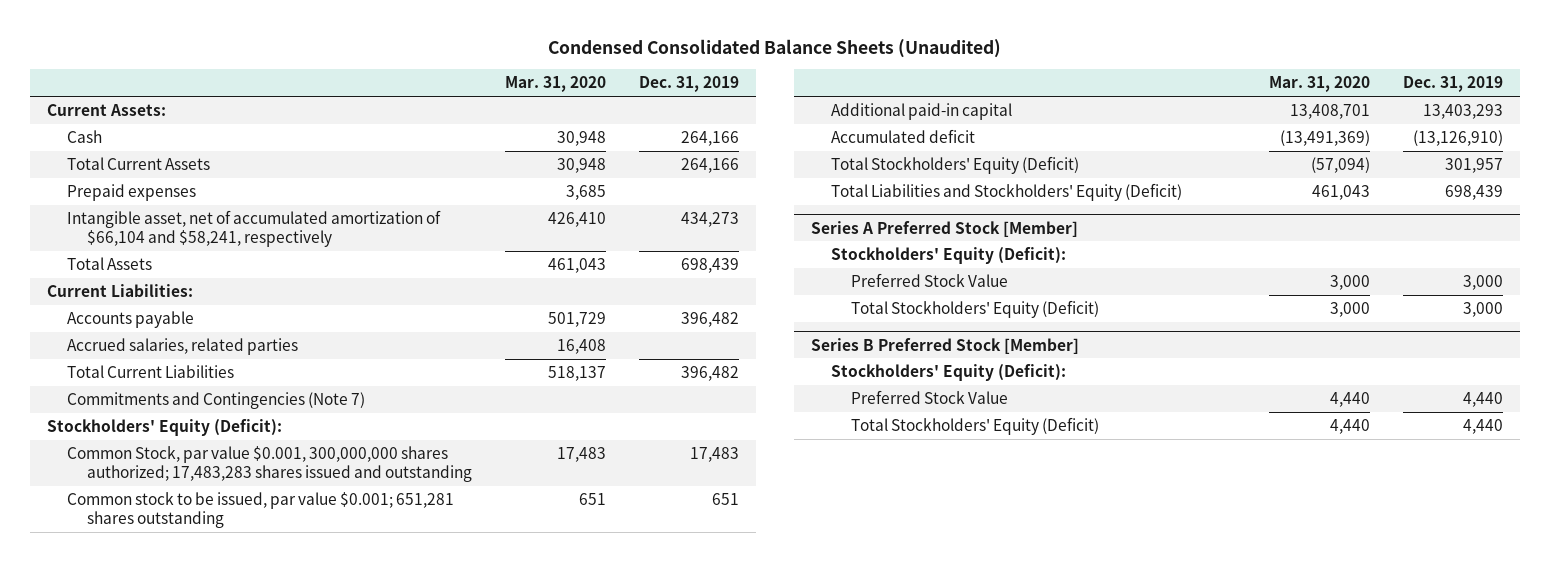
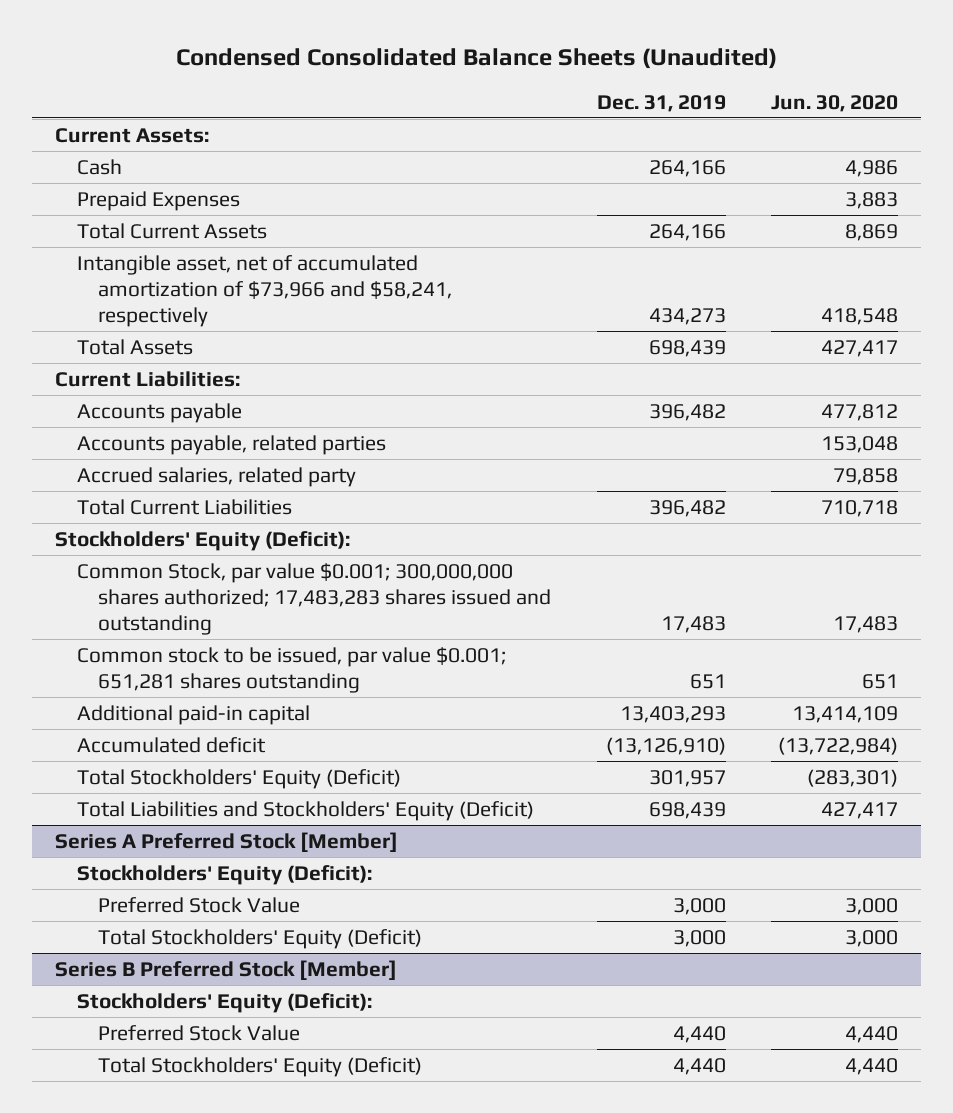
[505,76,607,93] Mar. 31, 2020 -> none
none -> [771,94,899,112] Jun. 30, 2020
none -> [76,190,240,211] Prepaid Expenses
[66,184,196,202] Prepaid expenses -> none
[66,210,441,248] Intangible asset, net of accumulated amortization of $66,104 and $58,241, respectively -> [76,254,453,327] Intangible asset, net of accumulated amortization of $73,966 and $58,241, respectively
none -> [76,434,386,455] Accounts payable, related parties
[66,338,298,356] Accrued salaries, related parties -> [76,466,356,487] Accrued salaries, related party
[66,392,365,410] Commitments and Contingencies (Note 7) -> none
[66,446,472,483] Common Stock, par value $0.001, 300,000,000 shares authorized; 17,483,283 shares issued and outstanding -> [76,562,552,635] Common Stock, par value $0.001; 300,000,000 shares authorized; 17,483,283 shares issued and outstanding

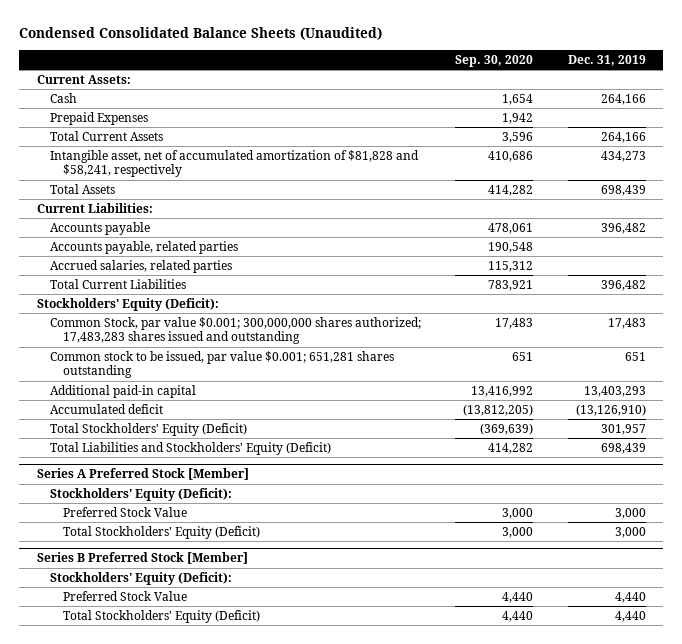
[771,94,899,112] Jun. 30, 2020 -> none
none -> [455,54,534,67] Sep. 30, 2020
[76,254,453,327] Intangible asset, net of accumulated amortization of $73,966 and $58,241, respectively -> [49,149,419,178] Intangible asset, net of accumulated amortization of $81,828 and $58,241, respectively
[76,466,356,487] Accrued salaries, related party -> [49,259,232,273] Accrued salaries, related parties

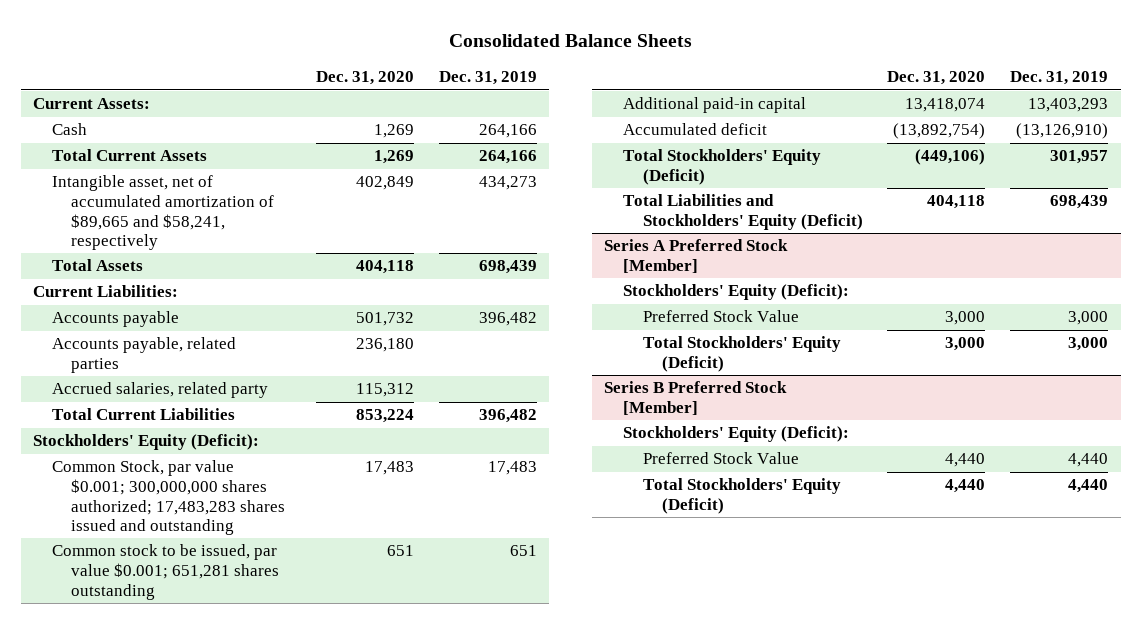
[19,26,383,40] Condensed Consolidated Balance Sheets (Unaudited) -> [448,34,692,48] Consolidated Balance Sheets
[455,54,534,67] Sep. 30, 2020 -> none
none -> [316,71,415,86] Dec. 31, 2020
[49,111,148,125] Prepaid Expenses -> none
[49,149,419,178] Intangible asset, net of accumulated amortization of $81,828 and $58,241, respectively -> [52,175,275,251] Intangible asset, net of accumulated amortization of $89,665 and $58,241, respectively
[49,259,232,273] Accrued salaries, related parties -> [52,382,269,399] Accrued salaries, related party

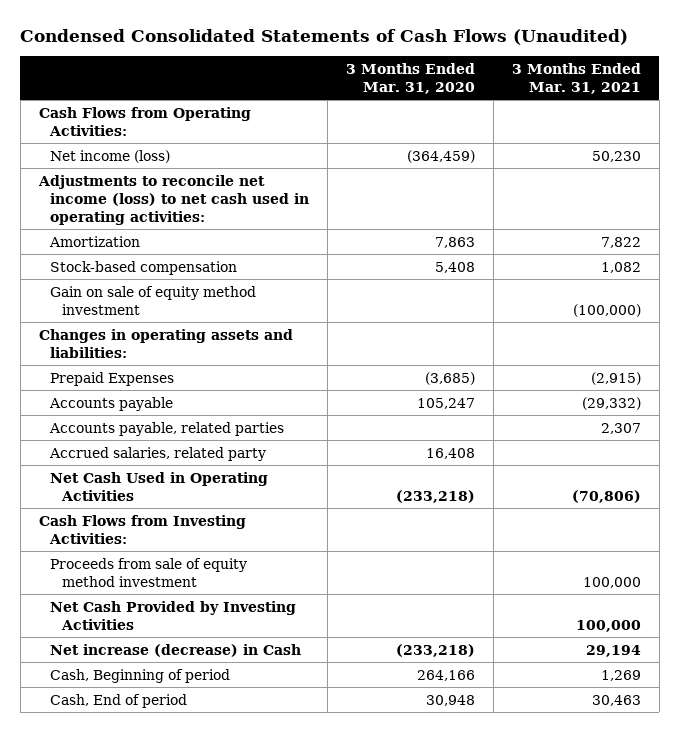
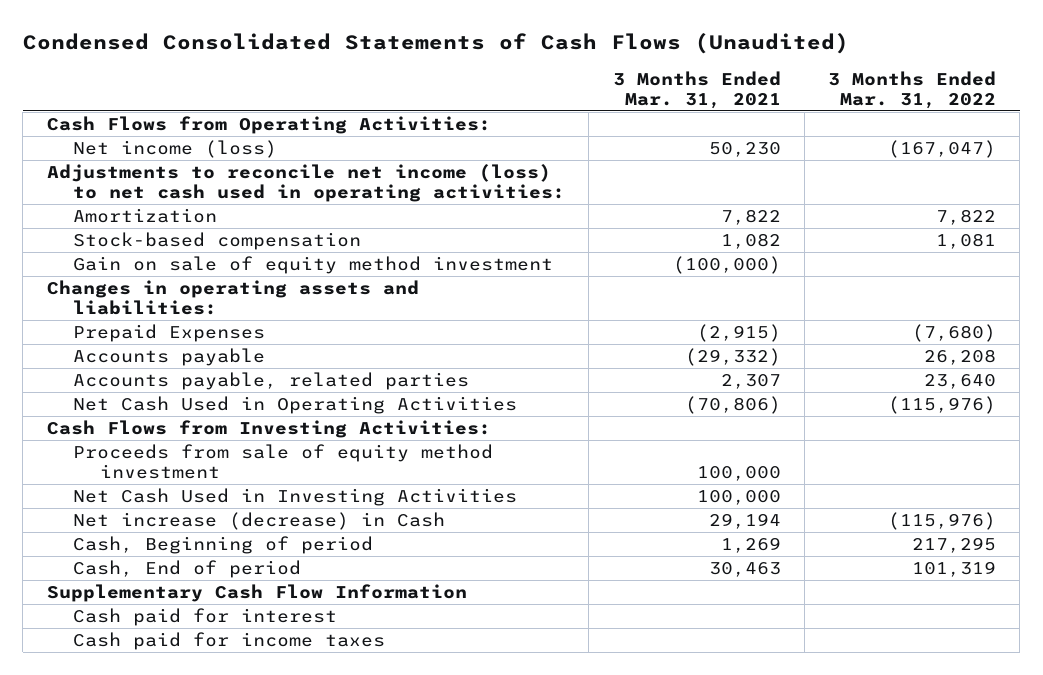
[346,62,476,95] 3 Months Ended Mar. 31, 2020 -> none
none -> [828,70,997,109] 3 Months Ended Mar. 31, 2022
[49,446,267,461] Accrued salaries, related party -> none
[50,600,297,630] Net Cash Provided by Investing Activities -> [73,488,518,507] Net Cash Used in Investing Activities
none -> [46,584,467,603] Supplementary Cash Flow Information
none -> [73,608,338,627] Cash paid for interest
none -> [73,632,386,651] Cash paid for income taxes

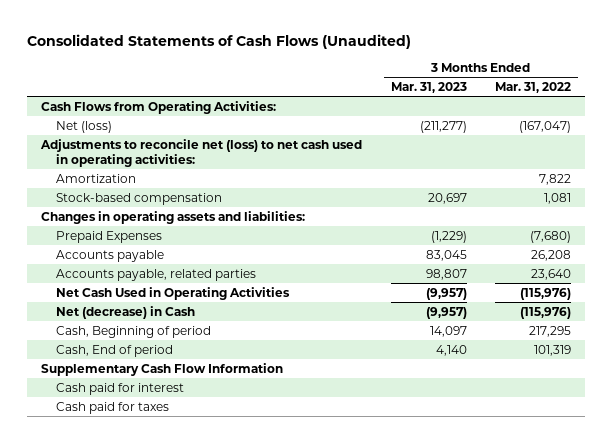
[22,33,849,55] Condensed Consolidated Statements of Cash Flows (Unaudited) -> [27,34,412,50] Consolidated Statements of Cash Flows (Unaudited)
[612,70,781,109] 3 Months Ended Mar. 31, 2021 -> none
none -> [390,81,467,93] Mar. 31, 2023
[73,140,278,159] Net income (loss) -> [56,120,113,133] Net (loss)
[46,164,566,202] Adjustments to reconcile net income (loss) to net cash used in operating activities: -> [40,138,363,167] Adjustments to reconcile net (loss) to net cash used in operating activities:
[73,256,554,275] Gain on sale of equity method investment -> none
[46,420,491,439] Cash Flows from Investing Activities: -> none
[73,444,494,479] Proceeds from sale of equity method investment -> none
[73,488,518,507] Net Cash Used in Investing Activities -> none
[73,512,446,531] Net increase (decrease) in Cash -> [56,305,196,319] Net (decrease) in Cash
[73,632,386,651] Cash paid for income taxes -> [56,401,170,414] Cash paid for taxes

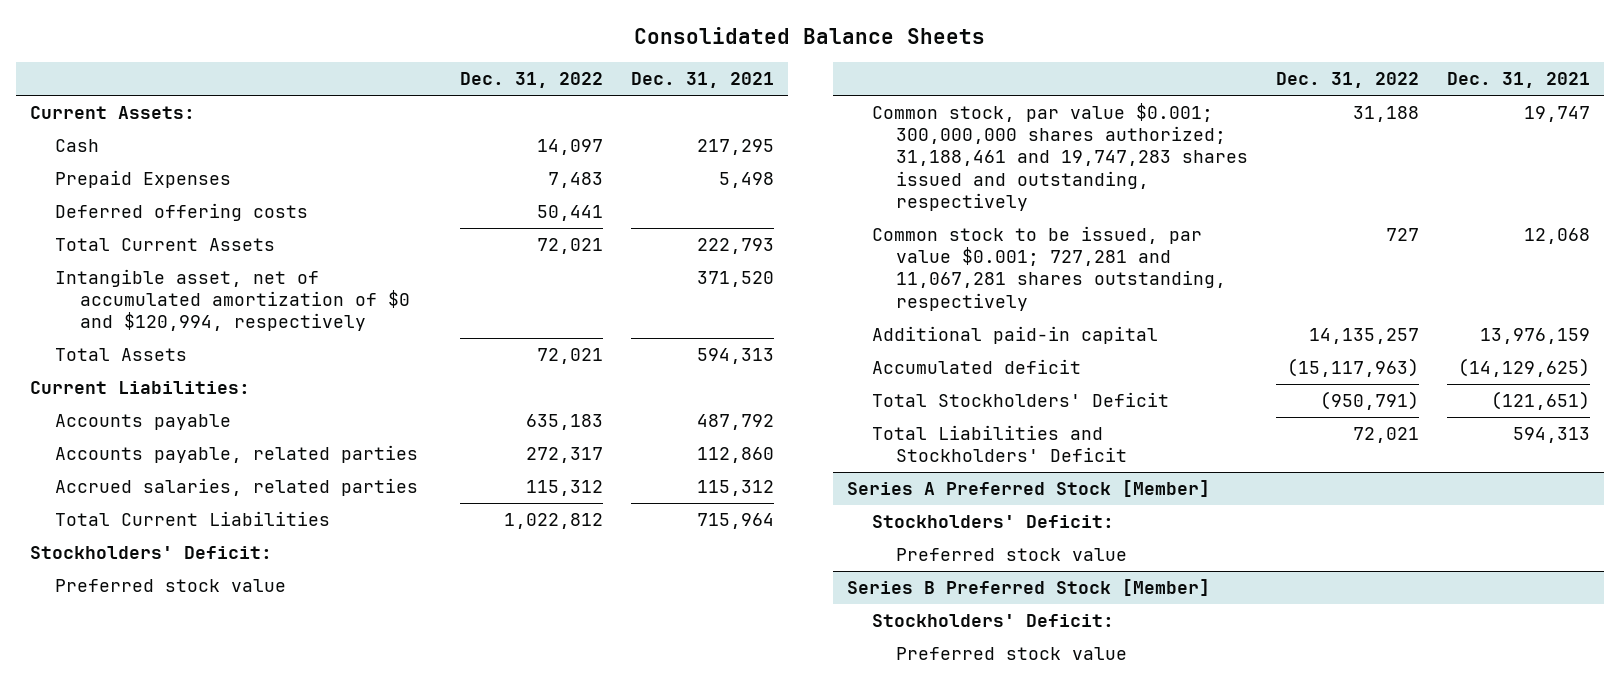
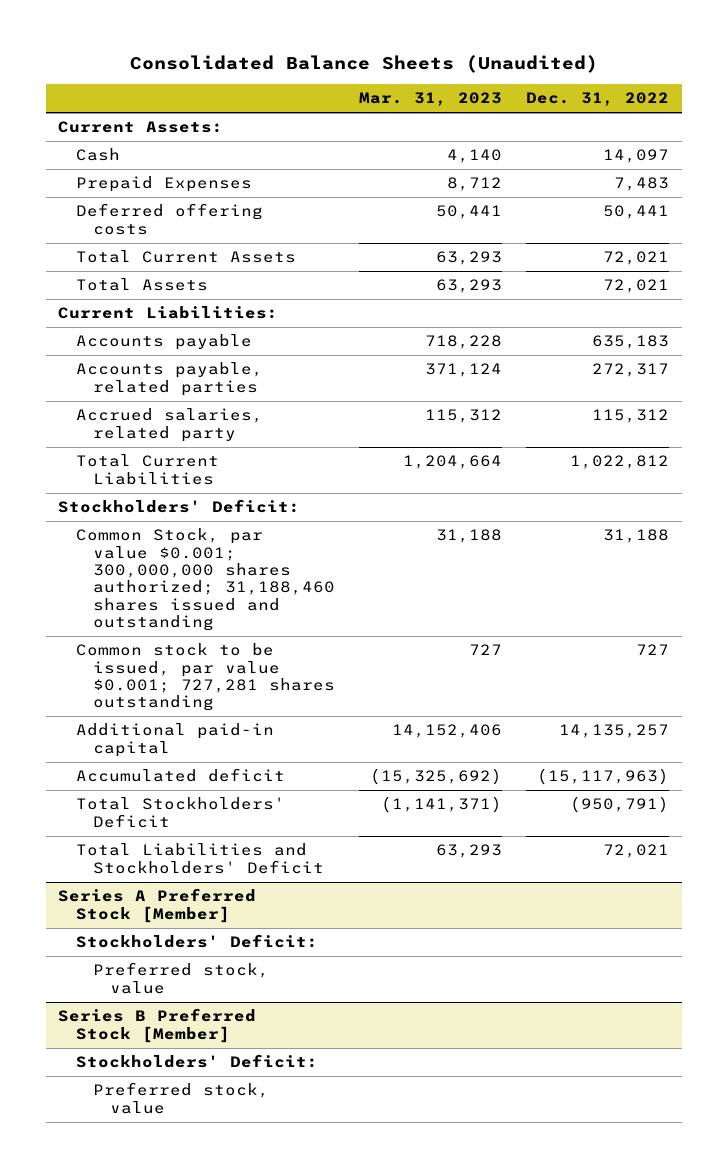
[634,27,986,45] Consolidated Balance Sheets -> [129,55,598,74] Consolidated Balance Sheets (Unaudited)
[630,72,774,89] Dec. 31, 2021 -> none
none -> [359,92,503,107] Mar. 31, 2023
[54,269,410,332] Intangible asset, net of accumulated amortization of $0 and $120,994, respectively -> none
[54,478,418,497] Accrued salaries, related parties -> [75,408,263,442] Accrued salaries, related party
[54,579,286,593] Preferred stock value -> none
[871,103,1249,211] Common stock, par value $0.001; 300,000,000 shares authorized; 31,188,461 and 19,747,283 shares issued and outstanding, respectively -> [75,528,335,632] Common Stock, par value $0.001; 300,000,000 shares authorized; 31,188,460 shares issued and outstanding
[871,226,1227,311] Common stock to be issued, par value $0.001; 727,281 and 11,067,281 shares outstanding, respectively -> [75,643,335,712] Common stock to be issued, par value $0.001; 727,281 shares outstanding
[896,548,1128,562] Preferred stock value -> [92,962,269,994] Preferred stock, value
[896,647,1128,661] Preferred stock value -> [92,1082,269,1114] Preferred stock, value

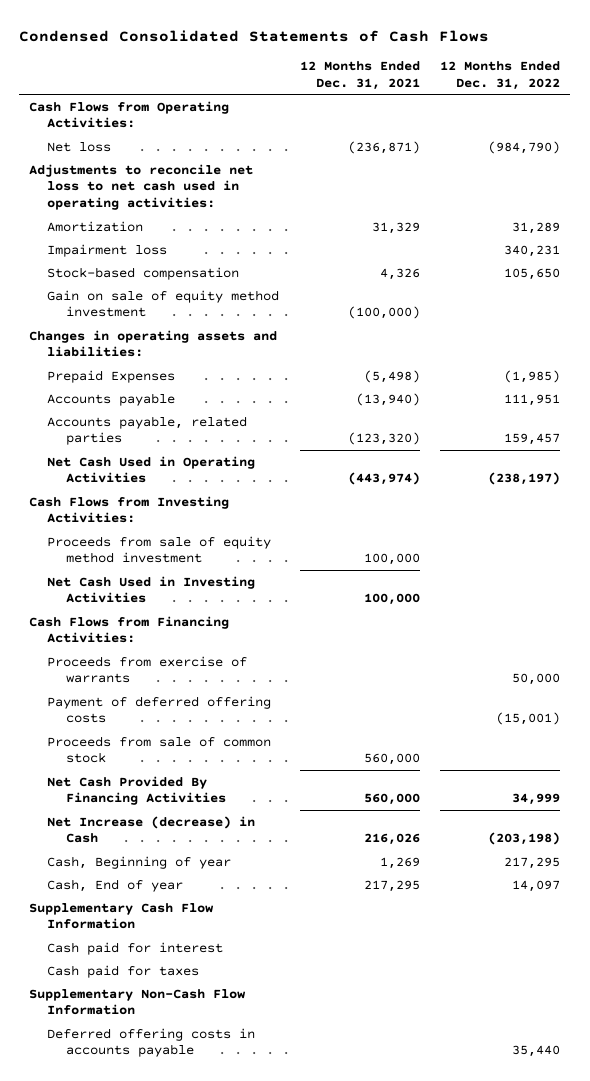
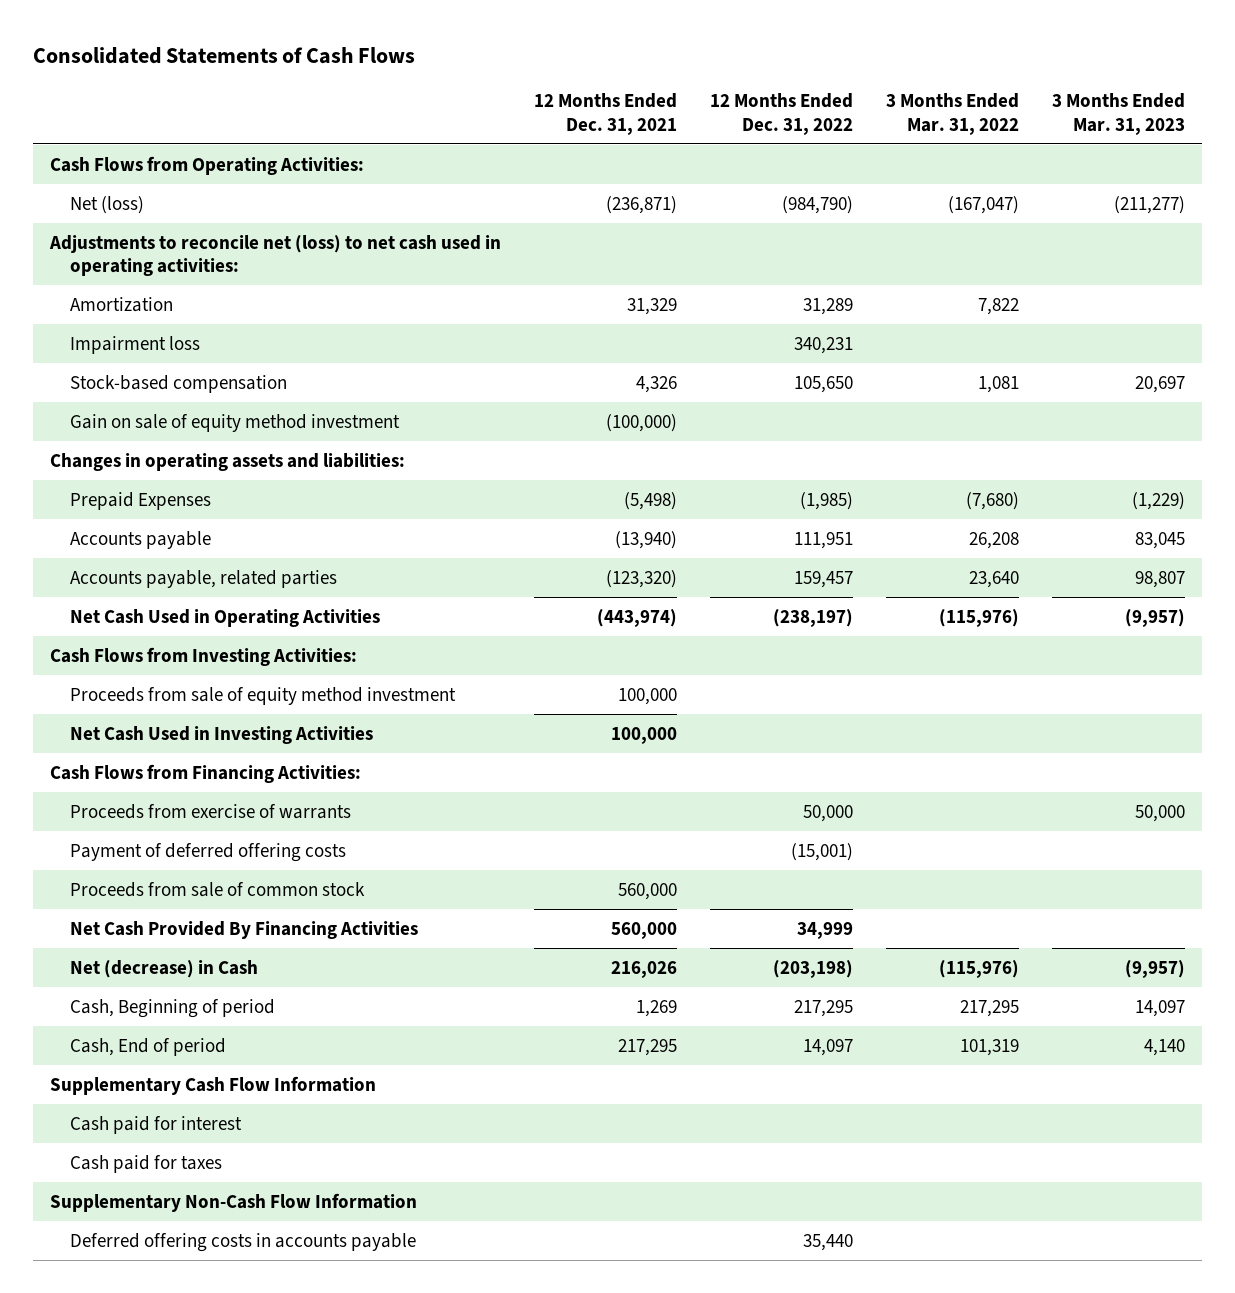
[19,29,490,42] Condensed Consolidated Statements of Cash Flows -> [33,46,416,64] Consolidated Statements of Cash Flows
none -> [886,93,1020,135] 3 Months Ended Mar. 31, 2022
none -> [1052,93,1186,135] 3 Months Ended Mar. 31, 2023
[47,141,112,152] Net loss -> [69,195,144,214] Net (loss)
[29,163,254,211] Adjustments to reconcile net loss to net cash used in operating activities: -> [48,234,501,276] Adjustments to reconcile net (loss) to net cash used in operating activities:
[47,815,256,844] Net Increase (decrease) in Cash -> [69,959,258,978] Net (decrease) in Cash
[47,855,232,869] Cash, Beginning of year -> [69,998,275,1018] Cash, Beginning of period
[47,878,184,892] Cash, End of year -> [69,1037,226,1056] Cash, End of period

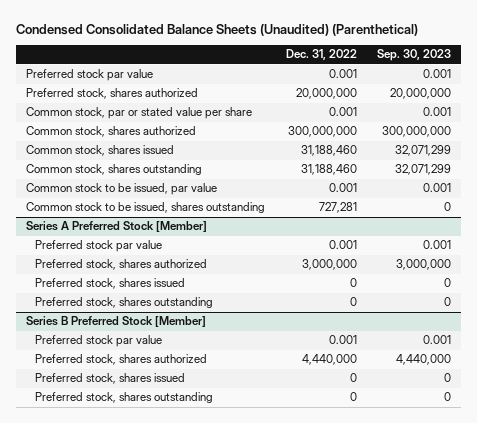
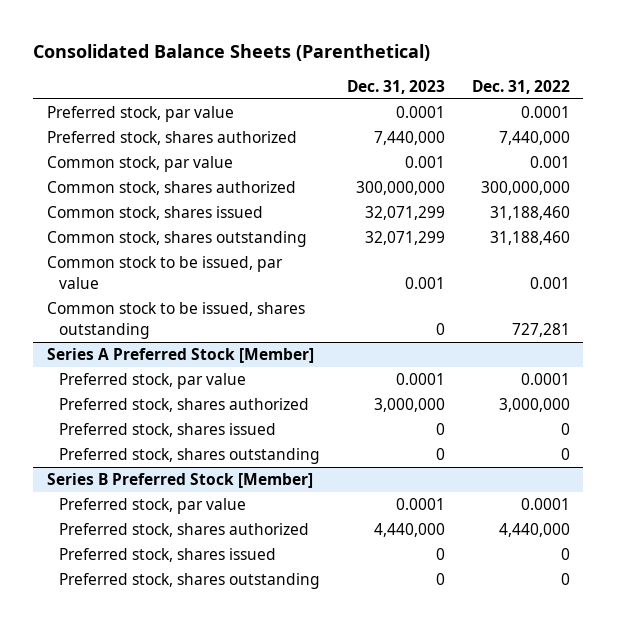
[16,23,419,36] Condensed Consolidated Balance Sheets (Unaudited) (Parenthetical) -> [33,43,431,61] Consolidated Balance Sheets (Parenthetical)
[377,49,452,62] Sep. 30, 2023 -> none
none -> [346,79,445,94] Dec. 31, 2023
[26,69,154,82] Preferred stock par value -> [46,106,234,123] Preferred stock, par value
[328,69,357,79] 0.001 -> [520,106,570,119] 0.0001
[295,88,357,100] 20,000,000 -> [498,131,570,146] 7,440,000
[26,107,253,120] Common stock, par or stated value per share -> [46,156,233,173] Common stock, par value
[35,240,163,253] Preferred stock par value -> [58,373,246,390] Preferred stock, par value
[328,240,357,250] 0.001 -> [520,373,570,386] 0.0001
[35,335,163,348] Preferred stock par value -> [58,498,246,515] Preferred stock, par value
[328,335,357,345] 0.001 -> [520,498,570,511] 0.0001

